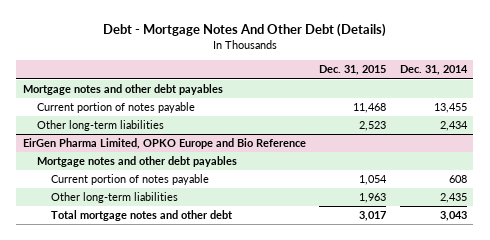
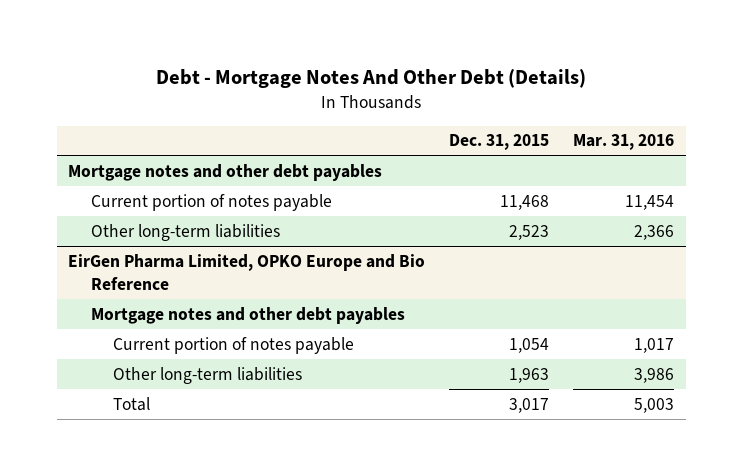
[399,65,468,76] Dec. 31, 2014 -> none
none -> [572,134,674,151] Mar. 31, 2016
[50,210,233,222] Total mortgage notes and other debt -> [113,396,151,411] Total

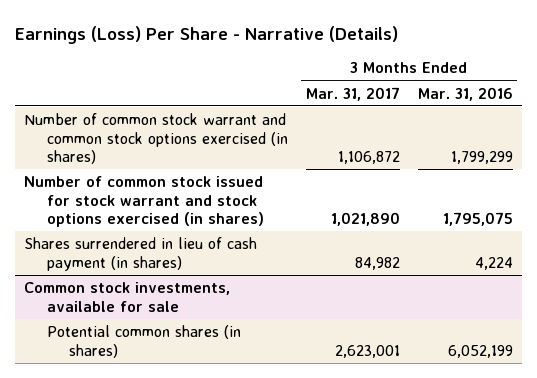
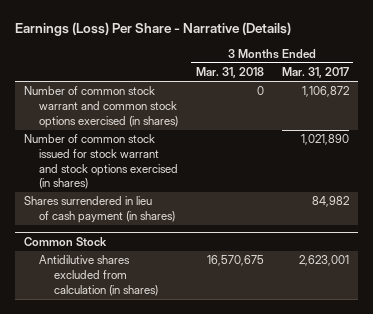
[417,86,513,101] Mar. 31, 2016 -> none
none -> [195,67,264,79] Mar. 31, 2018
[24,281,231,312] Common stock investments, available for sale -> [23,236,107,246] Common Stock
[46,324,241,358] Potential common shares (in shares) -> [38,255,158,296] Antidilutive shares excluded from calculation (in shares)

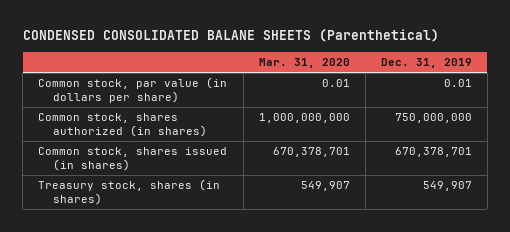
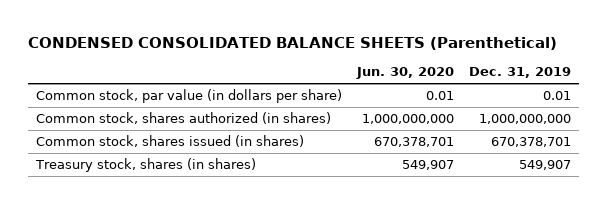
[22,29,439,43] CONDENSED CONSOLIDATED BALANE SHEETS (Parenthetical) -> [28,36,558,50] CONDENSED CONSOLIDATED BALANCE SHEETS (Parenthetical)
[258,57,350,68] Mar. 31, 2020 -> none
none -> [355,67,454,80] Jun. 30, 2020
[394,113,472,124] 750,000,000 -> [479,114,572,125] 1,000,000,000

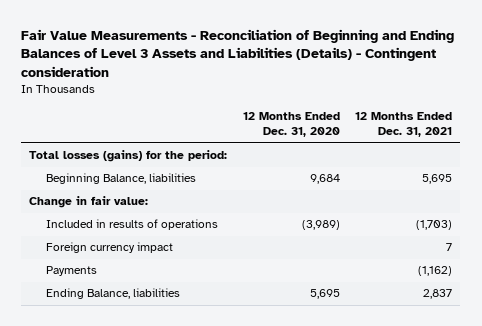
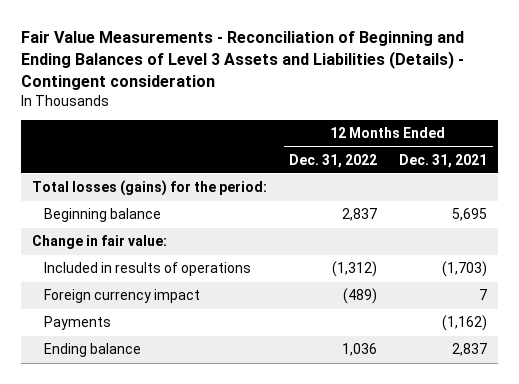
[242,111,340,138] 12 Months Ended Dec. 31, 2020 -> none
none -> [289,153,378,168] Dec. 31, 2022
[46,173,197,185] Beginning Balance, liabilities -> [44,208,162,223] Beginning balance
[46,288,181,300] Ending Balance, liabilities -> [44,343,142,358] Ending balance

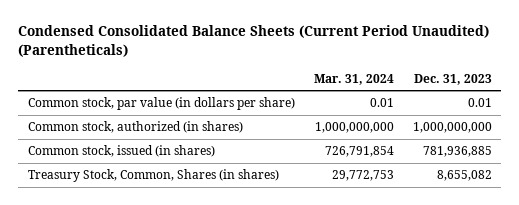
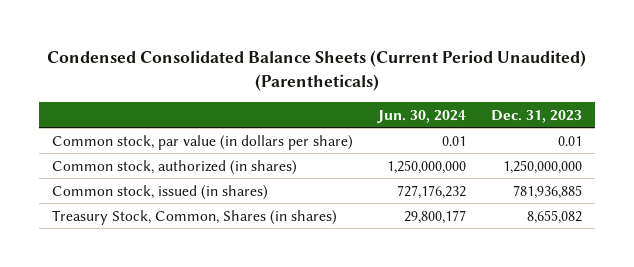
[313,73,394,85] Mar. 31, 2024 -> none
none -> [377,109,467,123] Jun. 30, 2024
[412,122,492,134] 1,000,000,000 -> [503,159,583,174] 1,250,000,000

